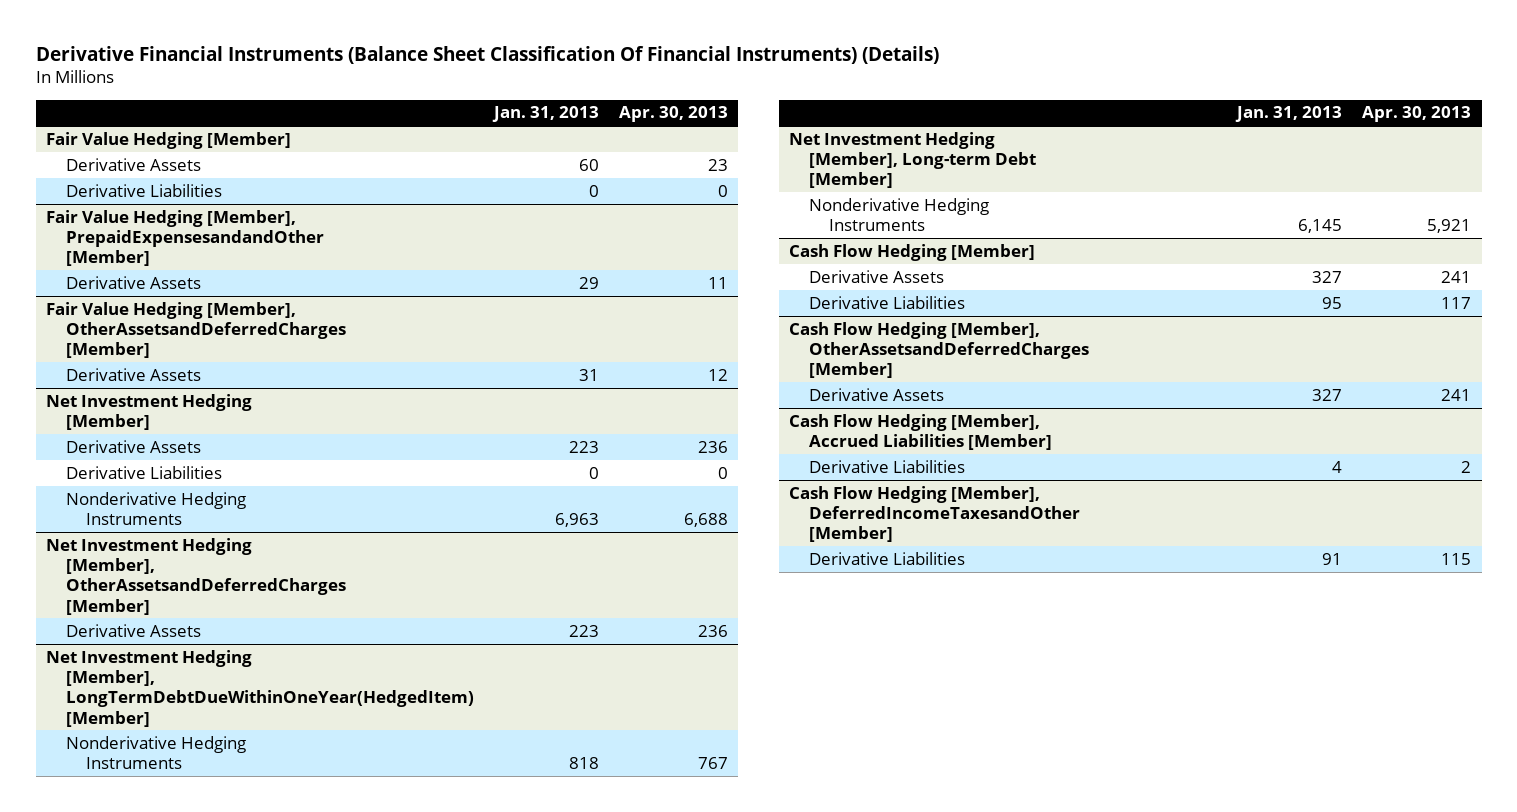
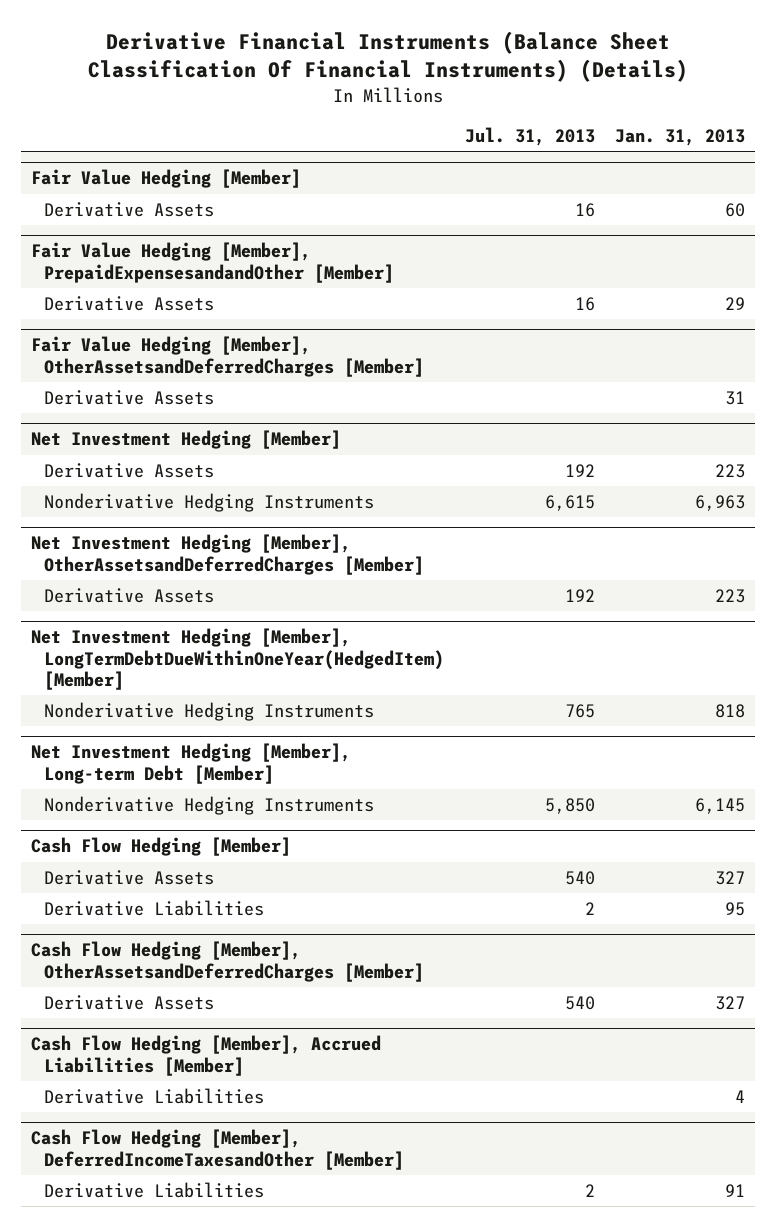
[619,106,729,123] Apr. 30, 2013 -> none
none -> [464,126,595,146] Jul. 31, 2013
[65,183,222,197] Derivative Liabilities -> none
[65,465,222,479] Derivative Liabilities -> none

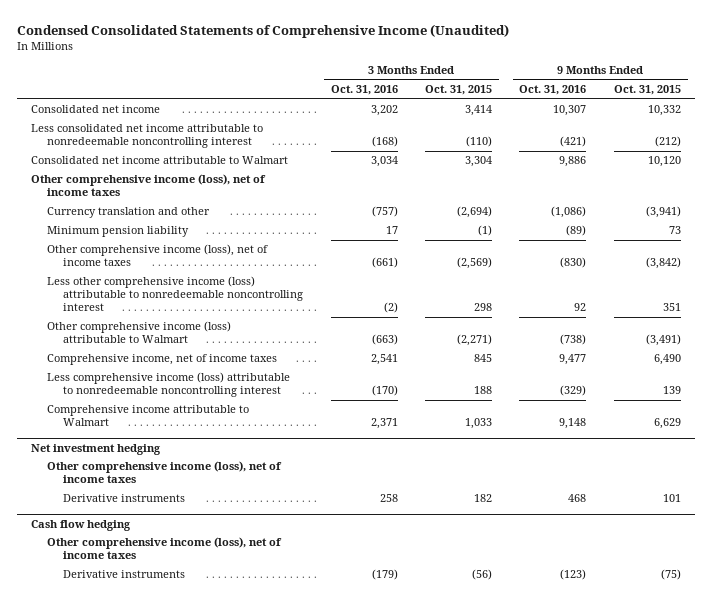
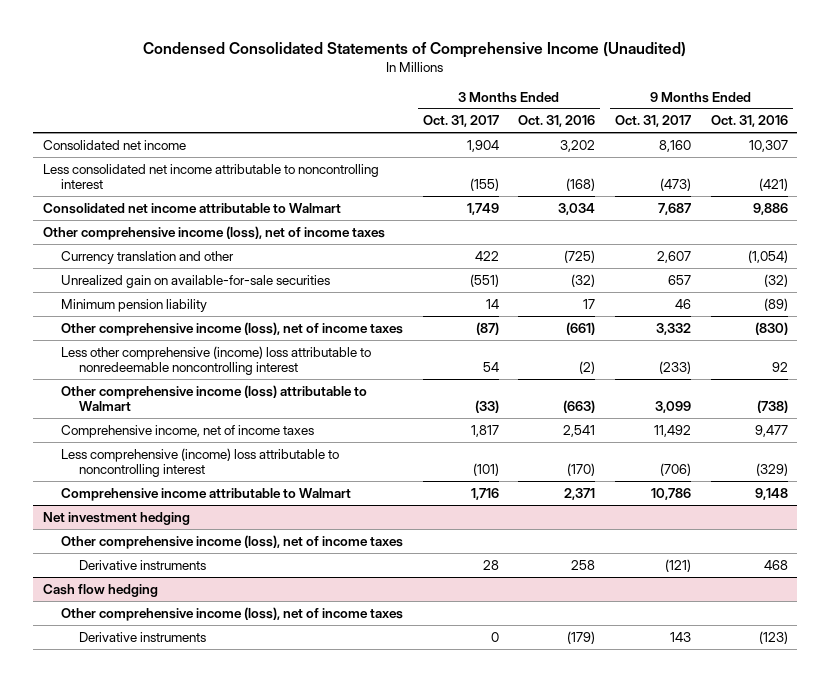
[425,85,493,96] Oct. 31, 2015 -> none
[613,85,681,96] Oct. 31, 2015 -> none
none -> [422,115,499,128] Oct. 31, 2017
none -> [615,115,692,128] Oct. 31, 2017
[31,124,264,149] Less consolidated net income attributable to nonredeemable noncontrolling interest -> [43,163,380,189] Less consolidated net income attributable to noncontrolling interest
[371,206,398,218] (757) -> [564,249,596,263] (725)
[551,206,587,219] (1,086) -> [747,249,788,263] (1,054)
none -> [61,274,331,288] Unrealized gain on available-for-sale securities
[47,276,304,312] Less other comprehensive income (loss) attributable to nonredeemable noncontrolling interest -> [61,345,372,375] Less other comprehensive (income) loss attributable to nonredeemable noncontrolling interest
[47,372,291,398] Less comprehensive income (loss) attributable to nonredeemable noncontrolling interest -> [61,447,340,477] Less comprehensive (income) loss attributable to noncontrolling interest

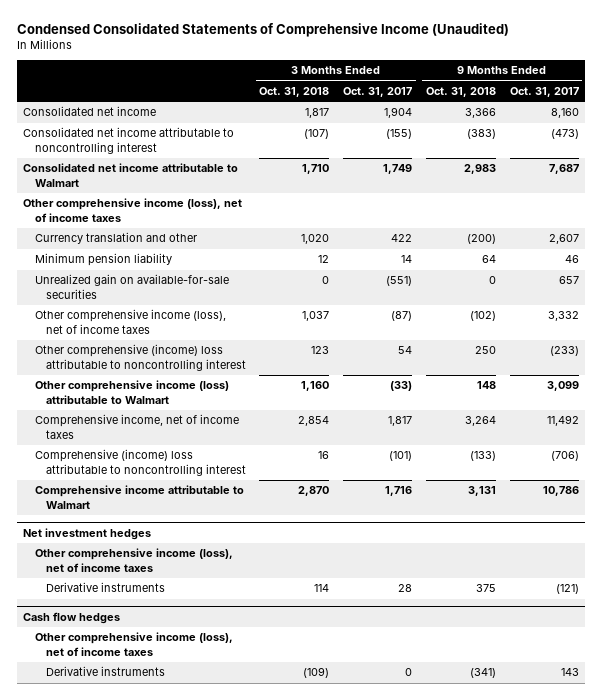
[518,115,596,128] Oct. 31, 2016 -> none
[710,115,788,128] Oct. 31, 2016 -> none
none -> [259,86,330,97] Oct. 31, 2018
none -> [425,86,496,97] Oct. 31, 2018
[43,163,380,189] Less consolidated net income attributable to noncontrolling interest -> [23,127,235,154] Consolidated net income attributable to noncontrolling interest
[61,274,331,288] Unrealized gain on available-for-sale securities -> [34,274,229,299] Unrealized gain on available-for-sale securities
[61,345,372,375] Less other comprehensive (income) loss attributable to nonredeemable noncontrolling interest -> [34,344,246,371] Other comprehensive (income) loss attributable to noncontrolling interest
[61,447,340,477] Less comprehensive (income) loss attributable to noncontrolling interest -> [34,449,246,476] Comprehensive (income) loss attributable to noncontrolling interest
[43,511,191,525] Net investment hedging -> [23,527,152,540] Net investment hedges
[43,583,159,597] Cash flow hedging -> [23,611,121,624] Cash flow hedges

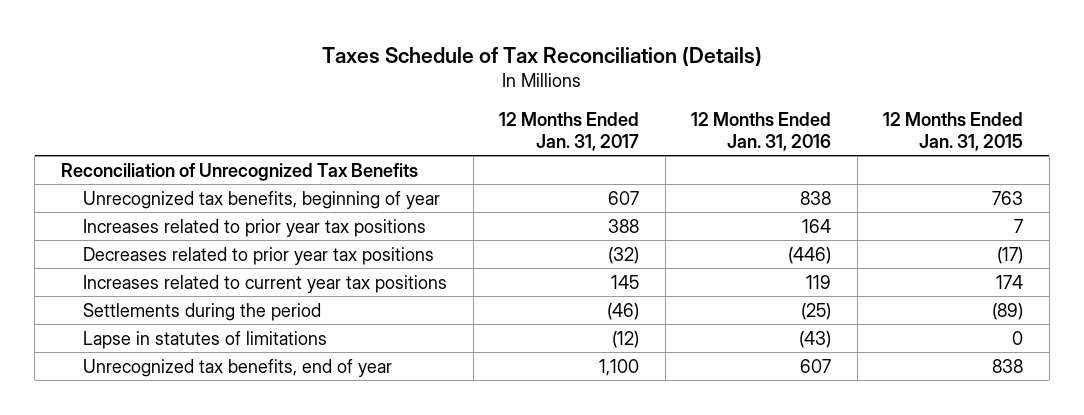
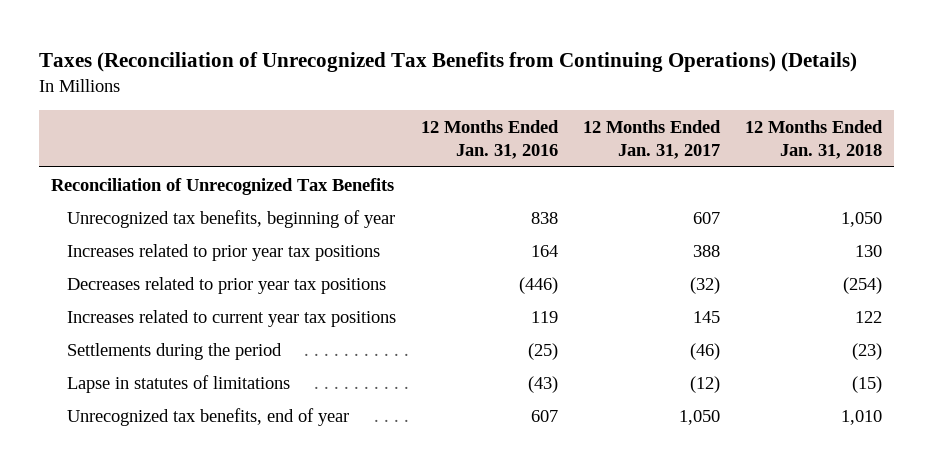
[322,45,763,66] Taxes Schedule of Tax Reconciliation (Details) -> [38,52,857,73] Taxes (Reconciliation of Unrecognized Tax Benefits from Continuing Operations) (Details)
[883,112,1024,151] 12 Months Ended Jan. 31, 2015 -> none
none -> [744,119,883,159] 12 Months Ended Jan. 31, 2018
[599,358,640,376] 1,100 -> [678,409,720,425] 1,050

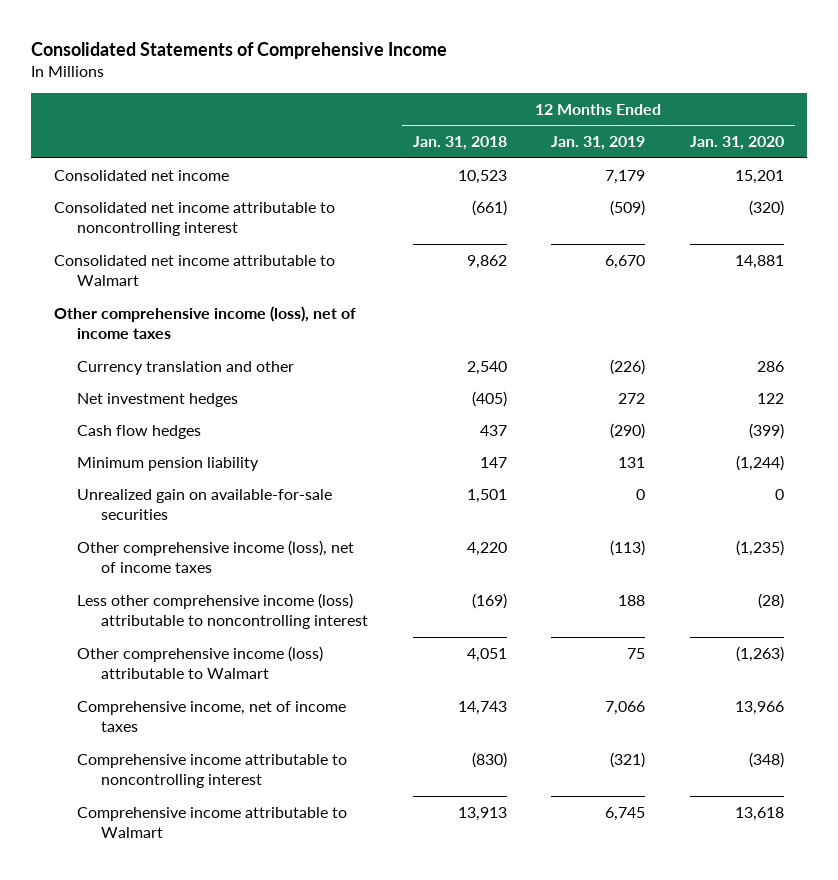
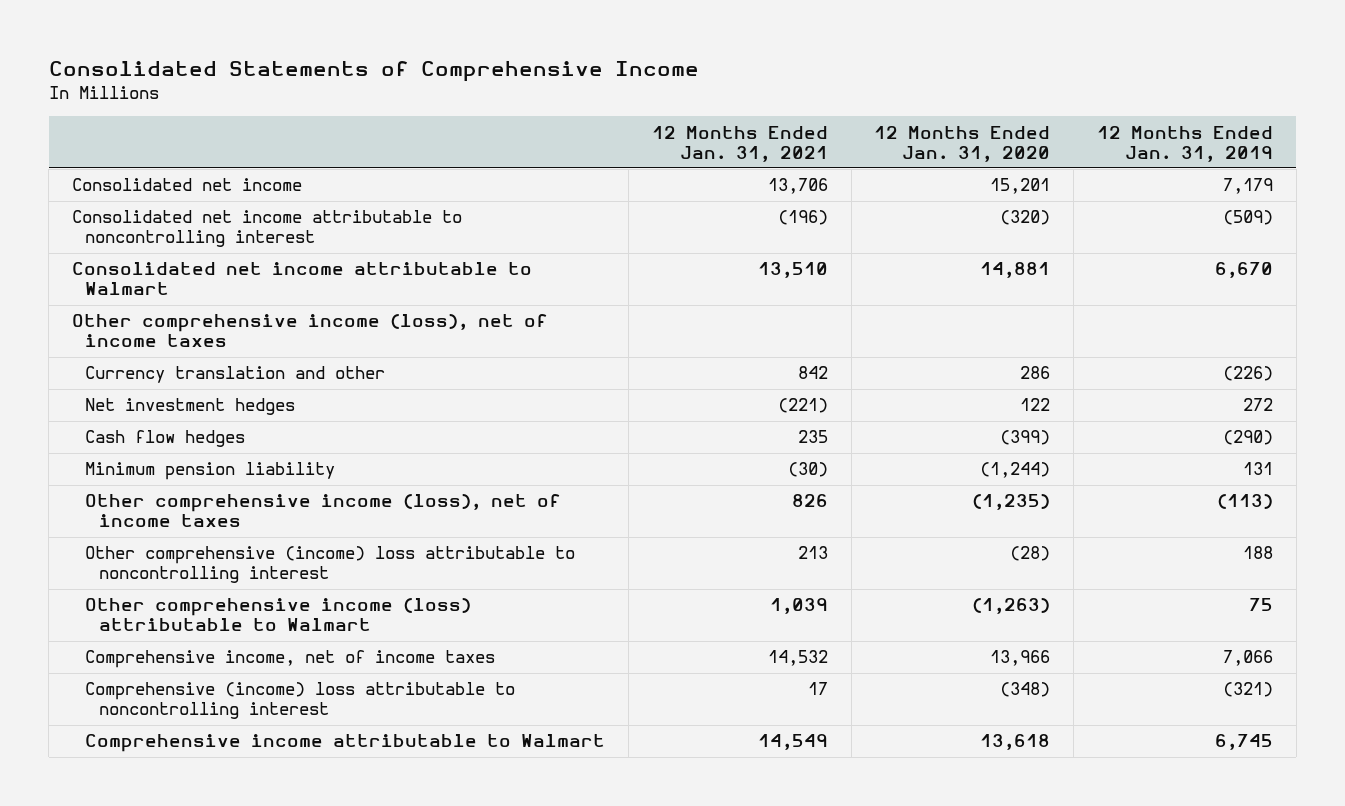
[412,136,507,151] Jan. 31, 2018 -> none
none -> [651,125,828,162] 12 Months Ended Jan. 31, 2021
[77,488,333,521] Unrealized gain on available-for-sale securities -> none
[77,592,369,630] Less other comprehensive income (loss) attributable to noncontrolling interest -> [85,546,576,584] Other comprehensive (income) loss attributable to noncontrolling interest
[77,753,348,789] Comprehensive income attributable to noncontrolling interest -> [85,682,516,720] Comprehensive (income) loss attributable to noncontrolling interest

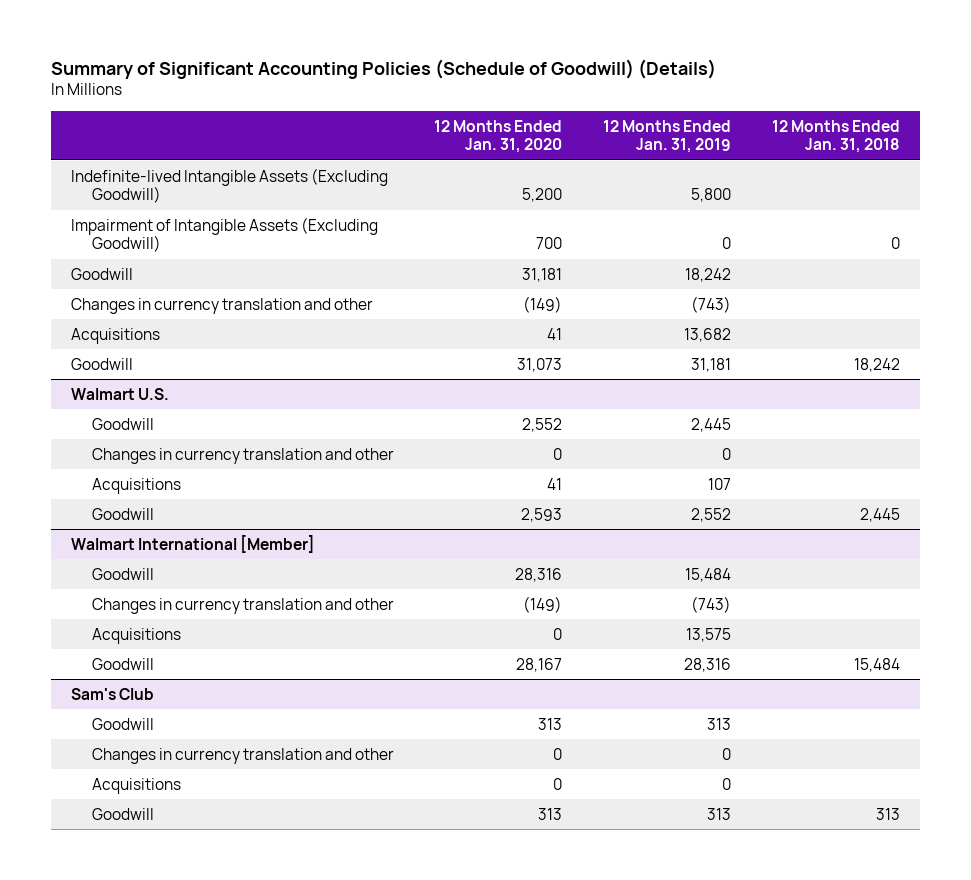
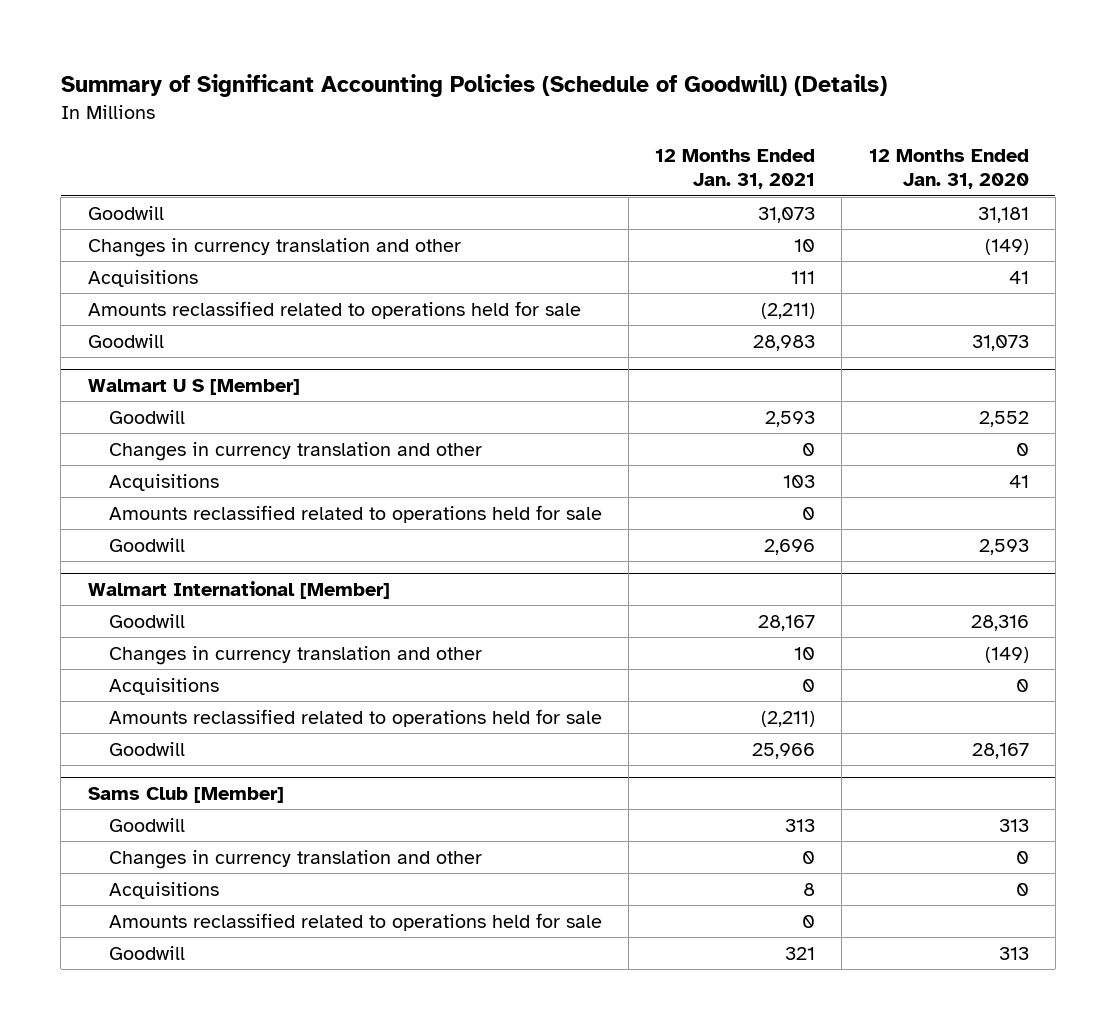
[603,119,732,154] 12 Months Ended Jan. 31, 2019 -> none
[771,119,900,154] 12 Months Ended Jan. 31, 2018 -> none
none -> [655,148,816,190] 12 Months Ended Jan. 31, 2021
[70,167,388,204] Indefinite-lived Intangible Assets (Excluding Goodwill) -> none
[70,216,378,253] Impairment of Intangible Assets (Excluding Goodwill) -> none
none -> [87,300,581,319] Amounts reclassified related to operations held for sale
[70,387,169,400] Walmart U.S. -> [87,379,300,396] Walmart U S [Member]
none -> [108,504,602,523] Amounts reclassified related to operations held for sale
none -> [108,708,602,727] Amounts reclassified related to operations held for sale
[70,687,154,700] Sam's Club -> [87,787,284,804] Sams Club [Member]
none -> [108,912,602,931] Amounts reclassified related to operations held for sale

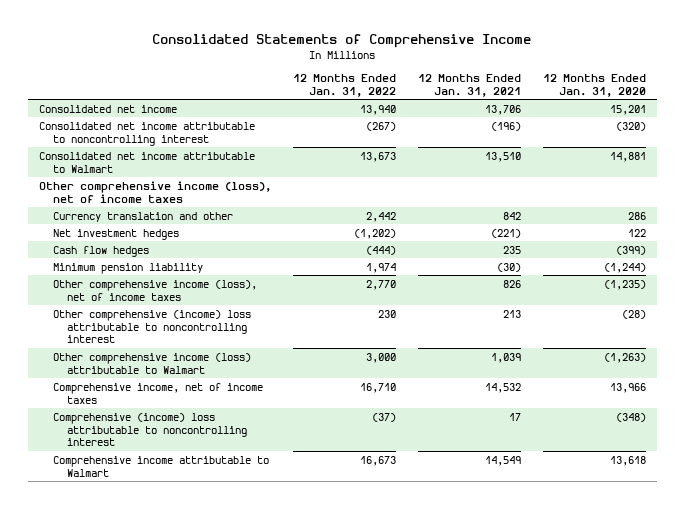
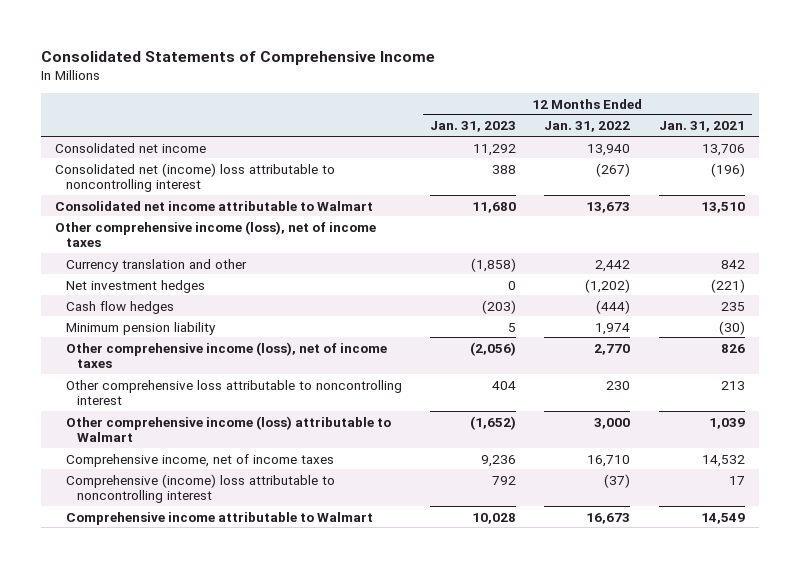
[543,74,647,97] 12 Months Ended Jan. 31, 2020 -> none
none -> [430,121,517,133] Jan. 31, 2023
[38,121,255,146] Consolidated net income attributable to noncontrolling interest -> [54,162,335,193] Consolidated net (income) loss attributable to noncontrolling interest
[52,309,251,344] Other comprehensive (income) loss attributable to noncontrolling interest -> [65,379,402,406] Other comprehensive loss attributable to noncontrolling interest

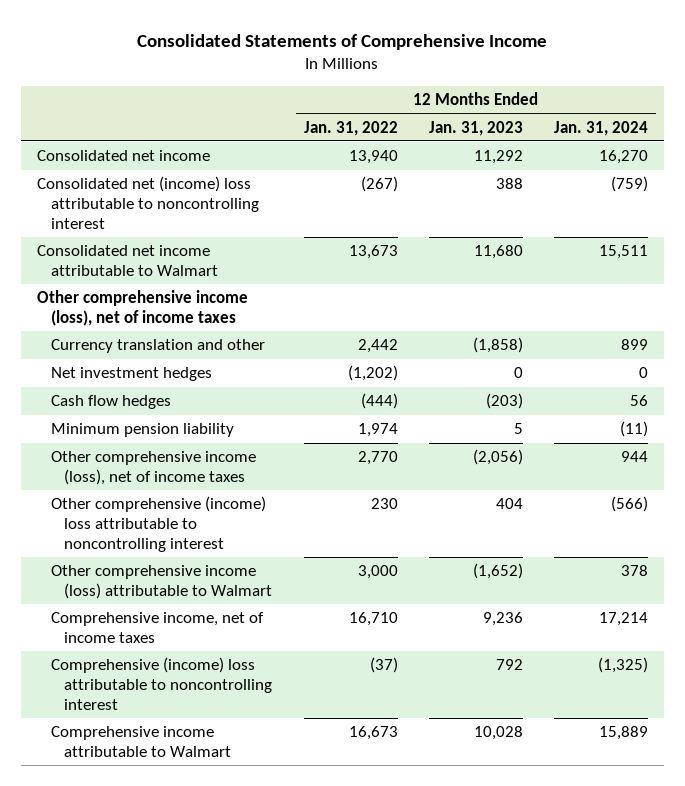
[658,121,745,133] Jan. 31, 2021 -> none
none -> [554,120,649,136] Jan. 31, 2024
[65,379,402,406] Other comprehensive loss attributable to noncontrolling interest -> [50,496,266,552] Other comprehensive (income) loss attributable to noncontrolling interest

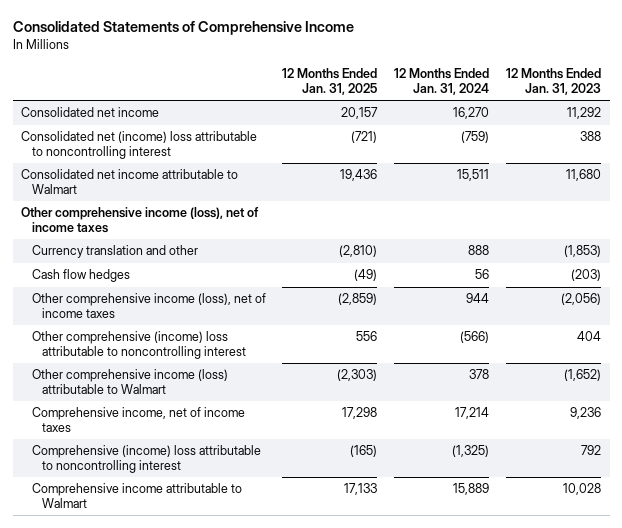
[303,120,398,136] Jan. 31, 2022 -> none
none -> [282,68,378,95] 12 Months Ended Jan. 31, 2025
[50,367,212,382] Net investment hedges -> none
[472,337,523,354] (1,858) -> [564,245,602,258] (1,853)
[621,339,649,351] 899 -> [468,245,490,256] 888
[50,423,234,438] Minimum pension liability -> none

